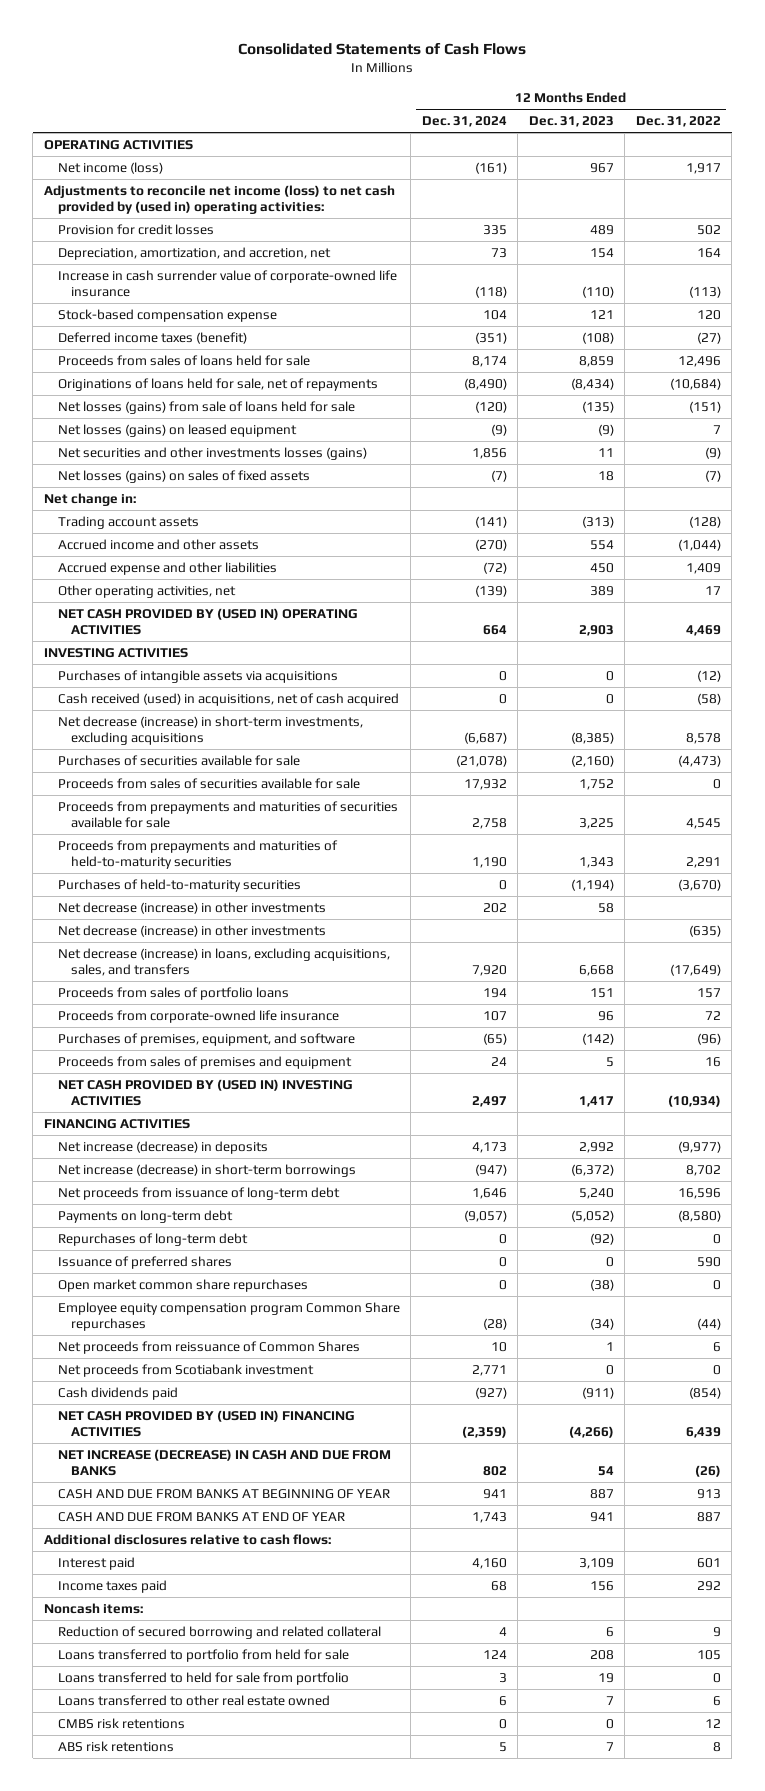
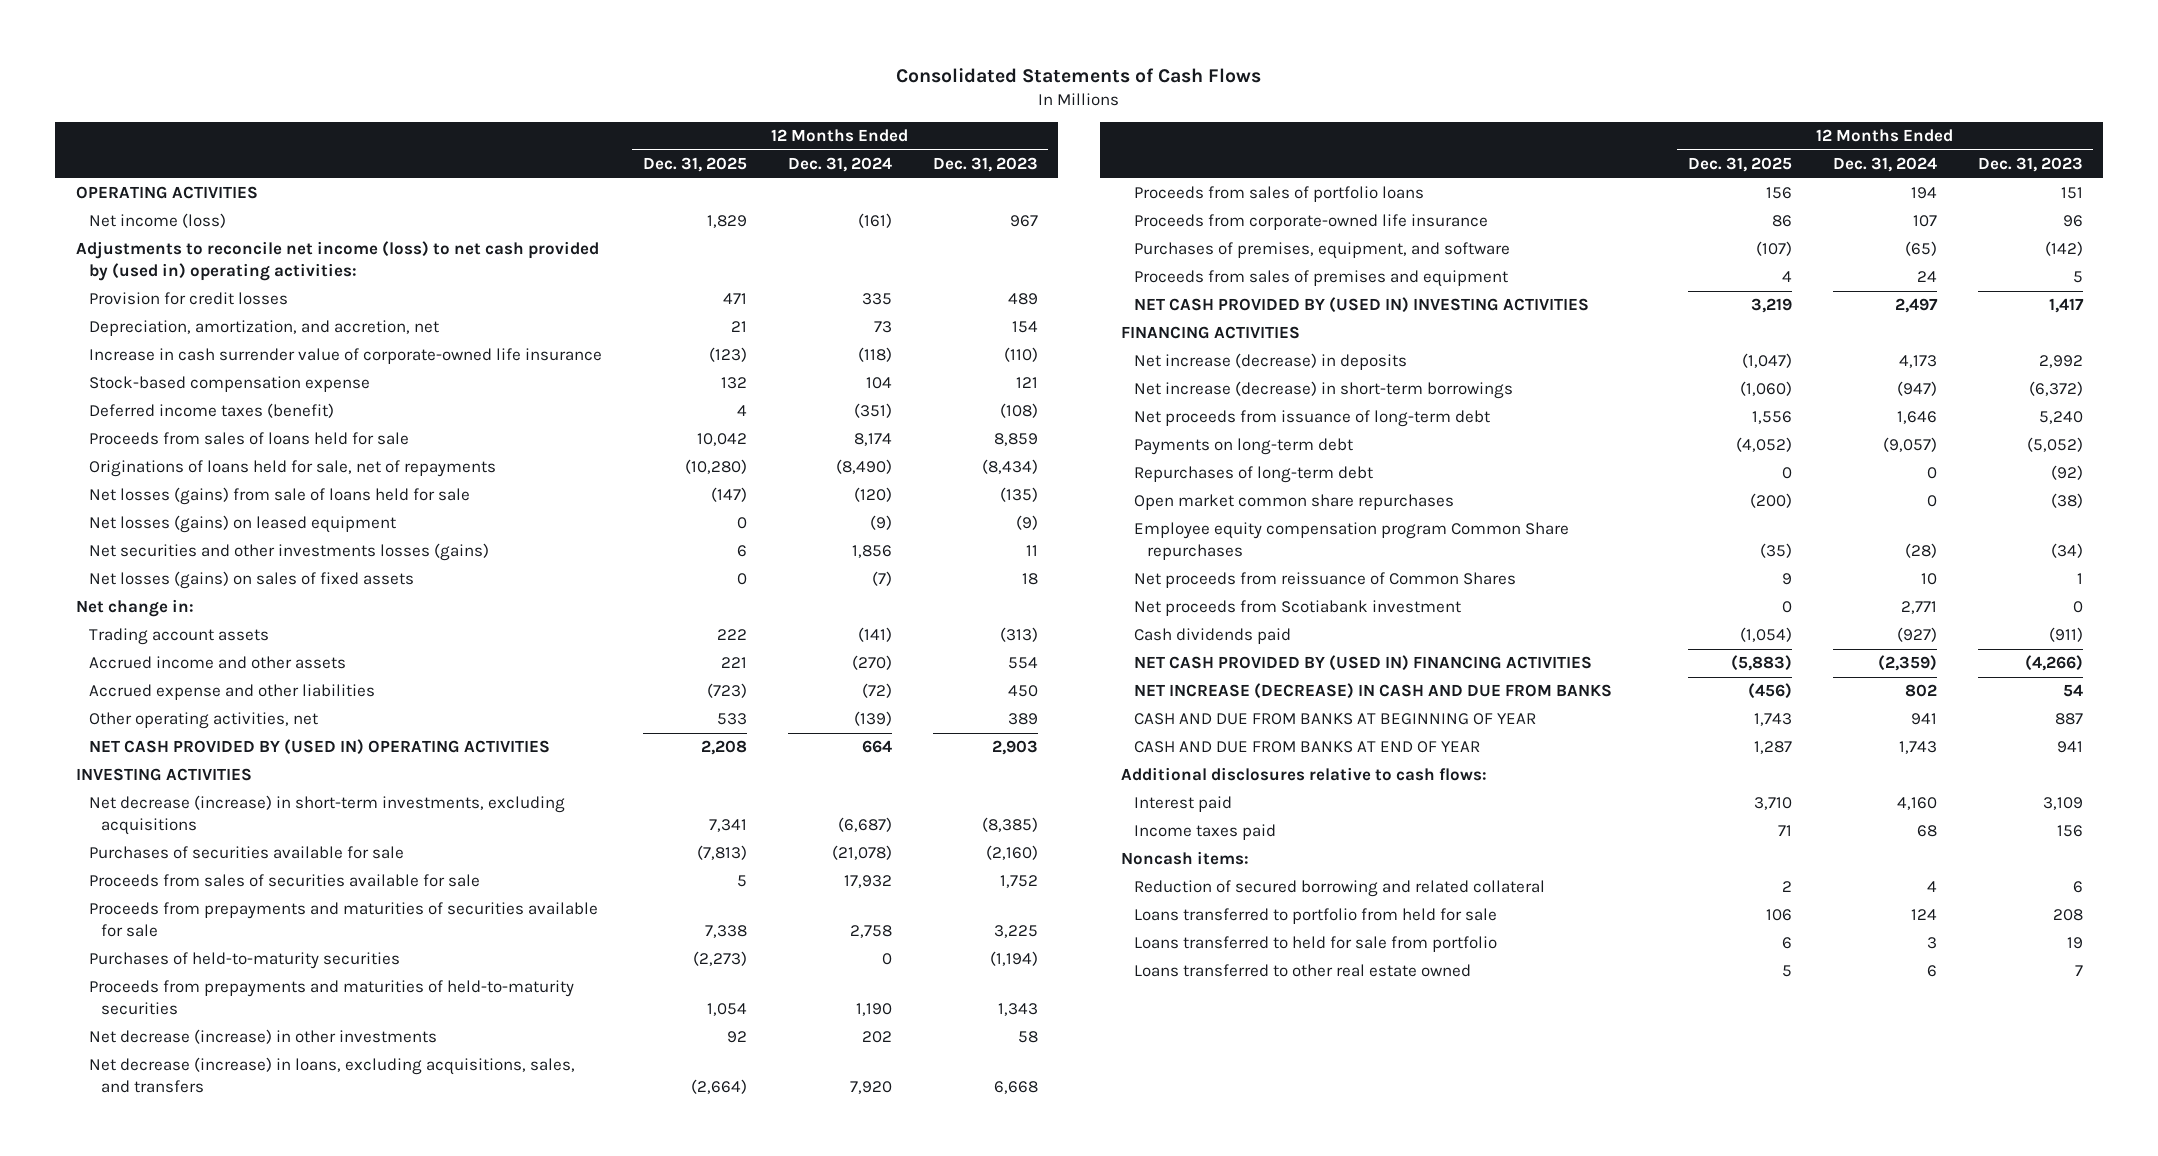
[635,116,721,128] Dec. 31, 2022 -> none
none -> [642,157,747,173] Dec. 31, 2025
[57,670,338,684] Purchases of intangible assets via acquisitions -> none
[57,693,399,707] Cash received (used) in acquisitions, net of cash acquired -> none
[57,840,338,870] Proceeds from prepayments and maturities of held-to-maturity securities -> [88,980,574,1016] Proceeds from prepayments and maturities of held-to-maturity securities
[57,925,326,938] Net decrease (increase) in other investments -> none
[57,1256,232,1270] Issuance of preferred shares -> none
[57,1718,185,1730] CMBS risk retentions -> none
[57,1741,174,1753] ABS risk retentions -> none

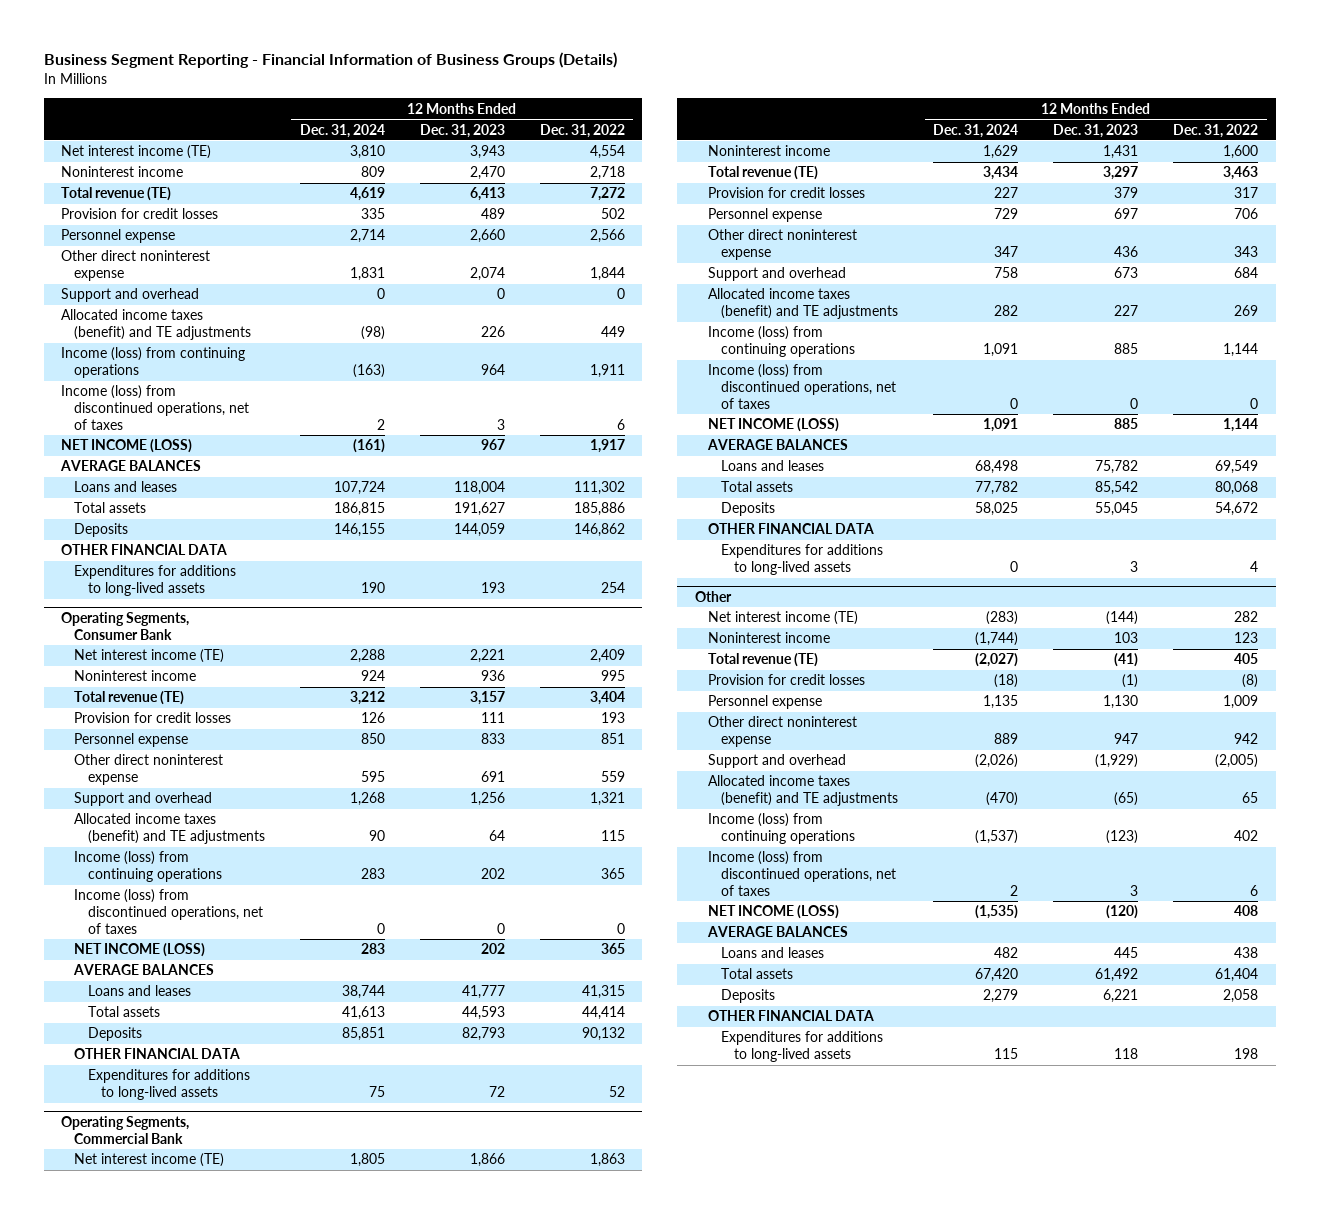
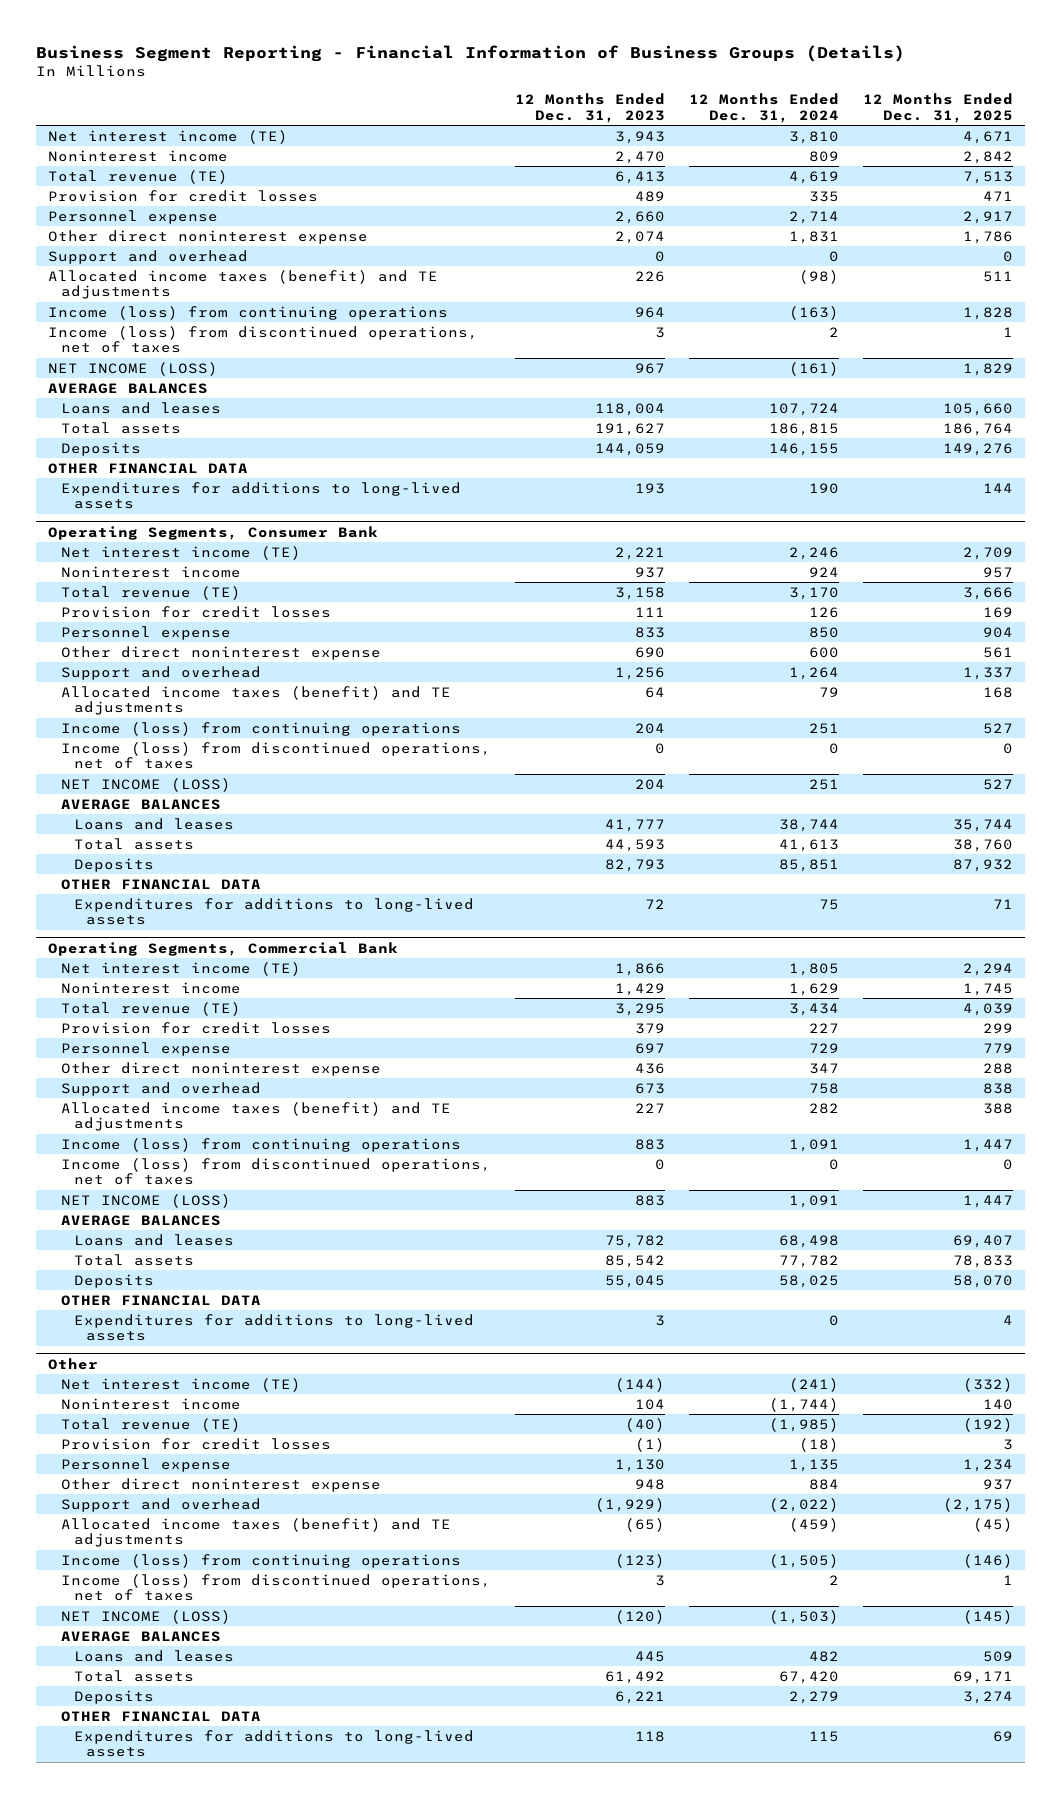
[539,123,625,138] Dec. 31, 2022 -> none
none -> [862,93,1013,123] 12 Months Ended Dec. 31, 2025
[349,649,385,664] 2,288 -> [789,546,840,560] 2,246
[480,670,505,682] 936 -> [635,566,666,578] 937
[349,691,385,706] 3,212 -> [789,586,840,600] 3,170
[469,691,505,706] 3,157 -> [615,586,666,600] 3,158
[360,771,385,783] 595 -> [809,646,840,658] 600
[480,771,505,783] 691 -> [635,646,666,658] 690
[349,792,385,807] 1,268 -> [789,666,840,680] 1,264
[368,830,385,842] 90 -> [819,686,840,697] 79
[360,868,385,880] 283 -> [809,722,840,734] 251
[480,868,505,880] 202 -> [635,722,666,734] 204
[360,943,385,955] 283 -> [809,778,840,790] 251
[480,943,505,955] 202 -> [635,778,666,790] 204
[1103,145,1139,160] 1,431 -> [615,982,666,996] 1,429
[1103,166,1139,181] 3,297 -> [615,1002,666,1016] 3,295
[1114,343,1139,355] 885 -> [635,1138,666,1150] 883
[1114,418,1139,430] 885 -> [635,1194,666,1206] 883
[986,611,1019,626] (283) -> [789,1377,840,1392] (241)
[1114,632,1139,644] 103 -> [635,1398,666,1410] 104
[975,653,1019,668] (2,027) -> [769,1417,840,1432] (1,985)
[1114,653,1139,668] (41) -> [625,1417,666,1432] (40)
[994,733,1019,745] 889 -> [809,1478,840,1490] 884
[1114,733,1139,745] 947 -> [635,1478,666,1490] 948
[975,754,1019,769] (2,026) -> [769,1497,840,1512] (2,022)
[986,792,1019,807] (470) -> [789,1517,840,1532] (459)
[975,830,1019,845] (1,537) -> [769,1553,840,1568] (1,505)
[975,905,1019,920] (1,535) -> [769,1609,840,1624] (1,503)

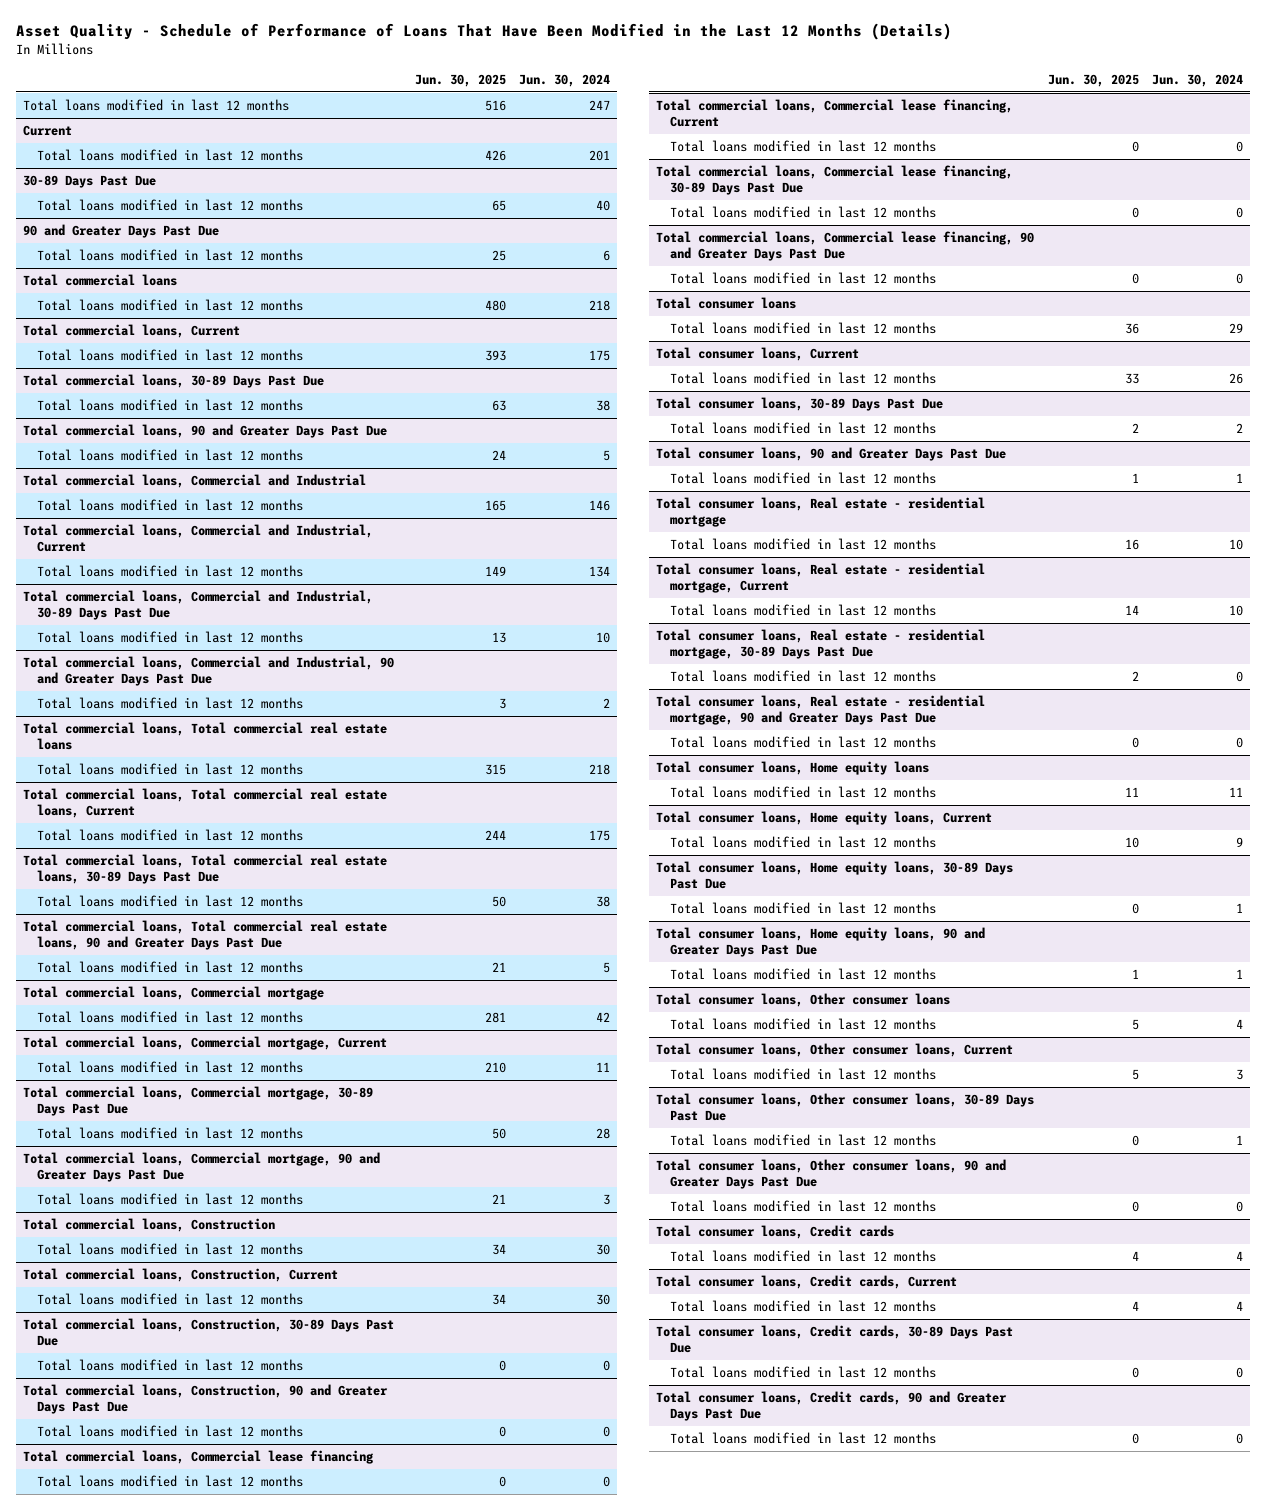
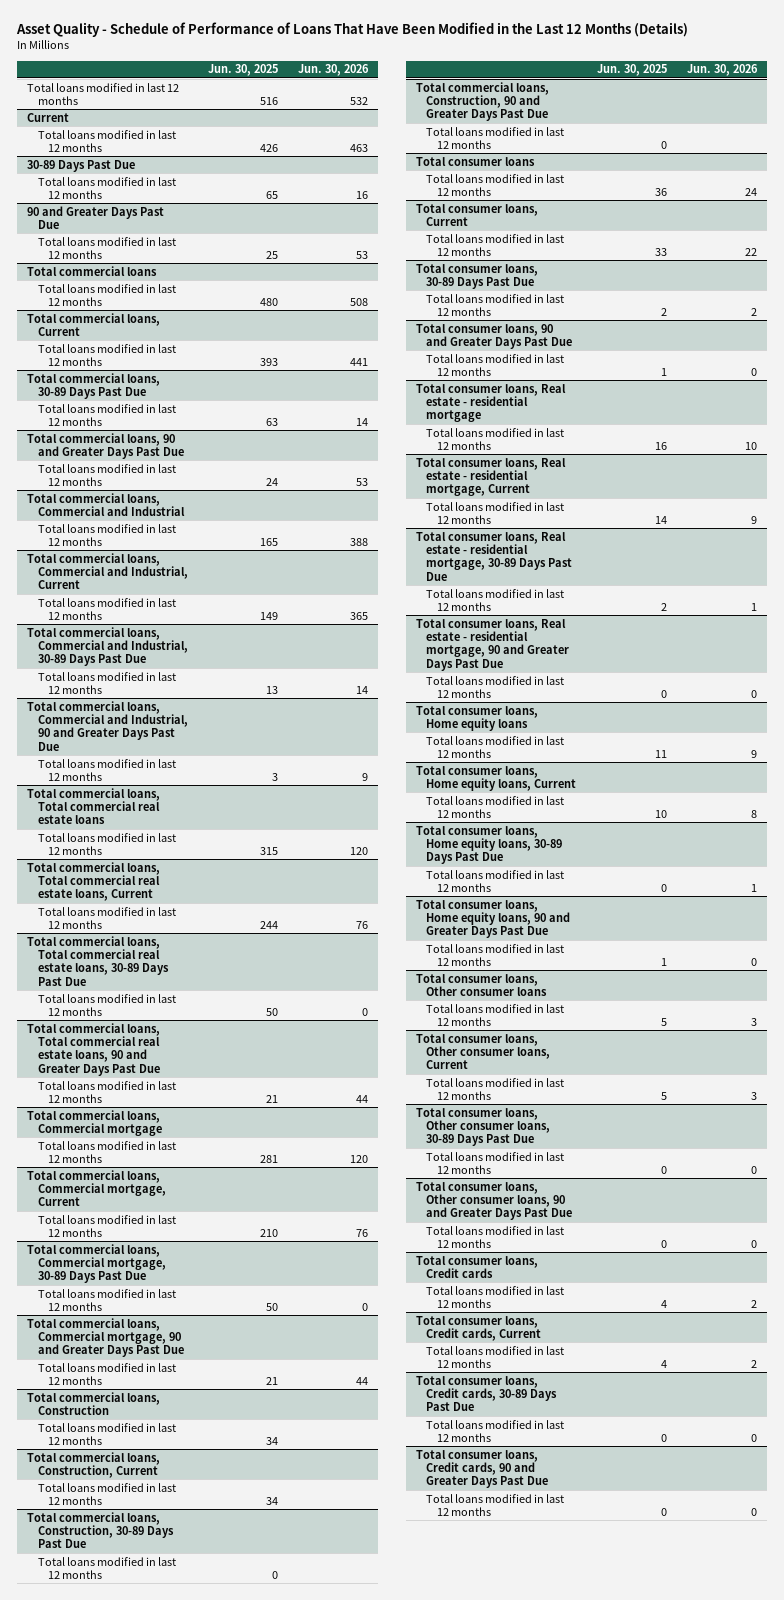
[519,73,611,87] Jun. 30, 2024 -> none
none -> [298,64,370,77] Jun. 30, 2026
[23,1450,375,1465] Total commercial loans, Commercial lease financing -> none
[37,1475,304,1488] Total loans modified in last 12 months -> none
[656,99,1014,127] Total commercial loans, Commercial lease financing, Current -> none
[670,140,937,153] Total loans modified in last 12 months -> none
[656,165,1014,195] Total commercial loans, Commercial lease financing, 30-89 Days Past Due -> none
[670,206,937,219] Total loans modified in last 12 months -> none
[656,231,1035,261] Total commercial loans, Commercial lease financing, 90 and Greater Days Past Due -> none
[670,272,937,285] Total loans modified in last 12 months -> none

